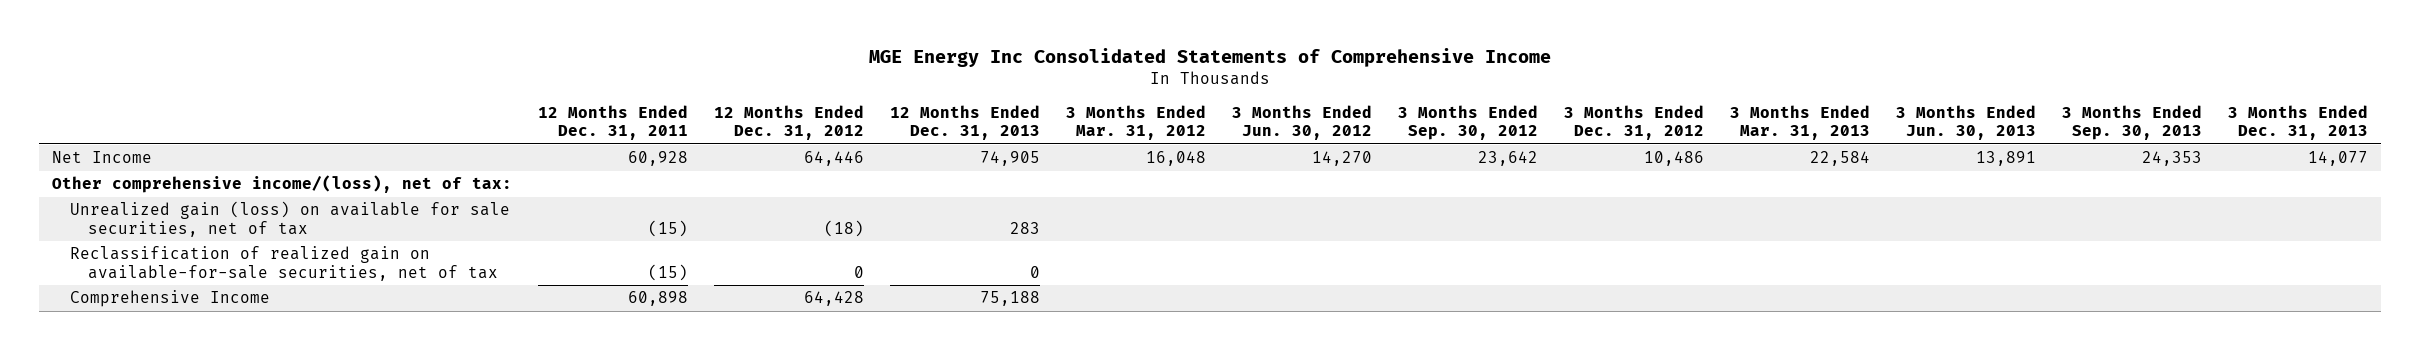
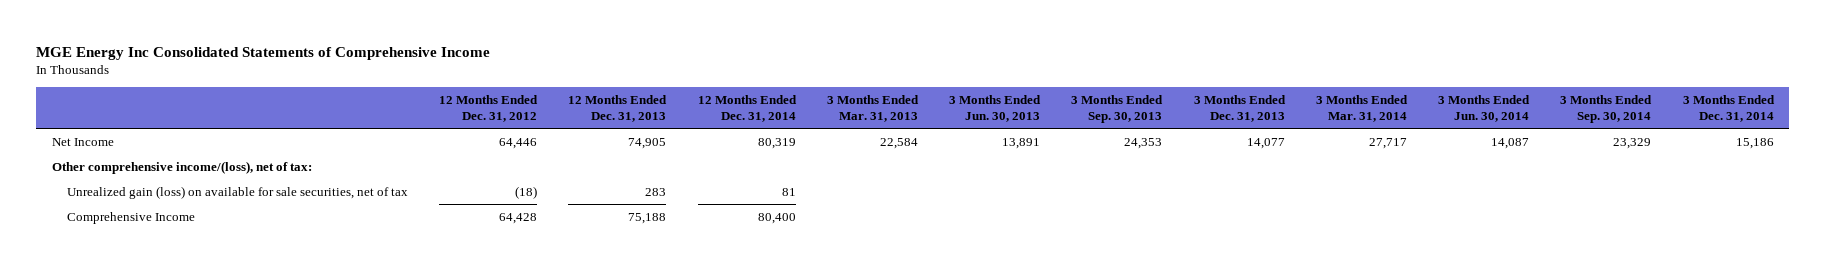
[538,105,689,141] 12 Months Ended Dec. 31, 2011 -> none
[1066,105,1207,141] 3 Months Ended Mar. 31, 2012 -> none
[1232,105,1373,141] 3 Months Ended Jun. 30, 2012 -> none
[1398,105,1539,141] 3 Months Ended Sep. 30, 2012 -> none
[1564,105,1705,141] 3 Months Ended Dec. 31, 2012 -> none
none -> [697,94,797,123] 12 Months Ended Dec. 31, 2014
none -> [1315,94,1408,123] 3 Months Ended Mar. 31, 2014
none -> [1438,94,1531,123] 3 Months Ended Jun. 30, 2014
none -> [1560,94,1653,124] 3 Months Ended Sep. 30, 2014
none -> [1682,94,1775,123] 3 Months Ended Dec. 31, 2014
[70,246,499,281] Reclassification of realized gain on available-for-sale securities, net of tax -> none

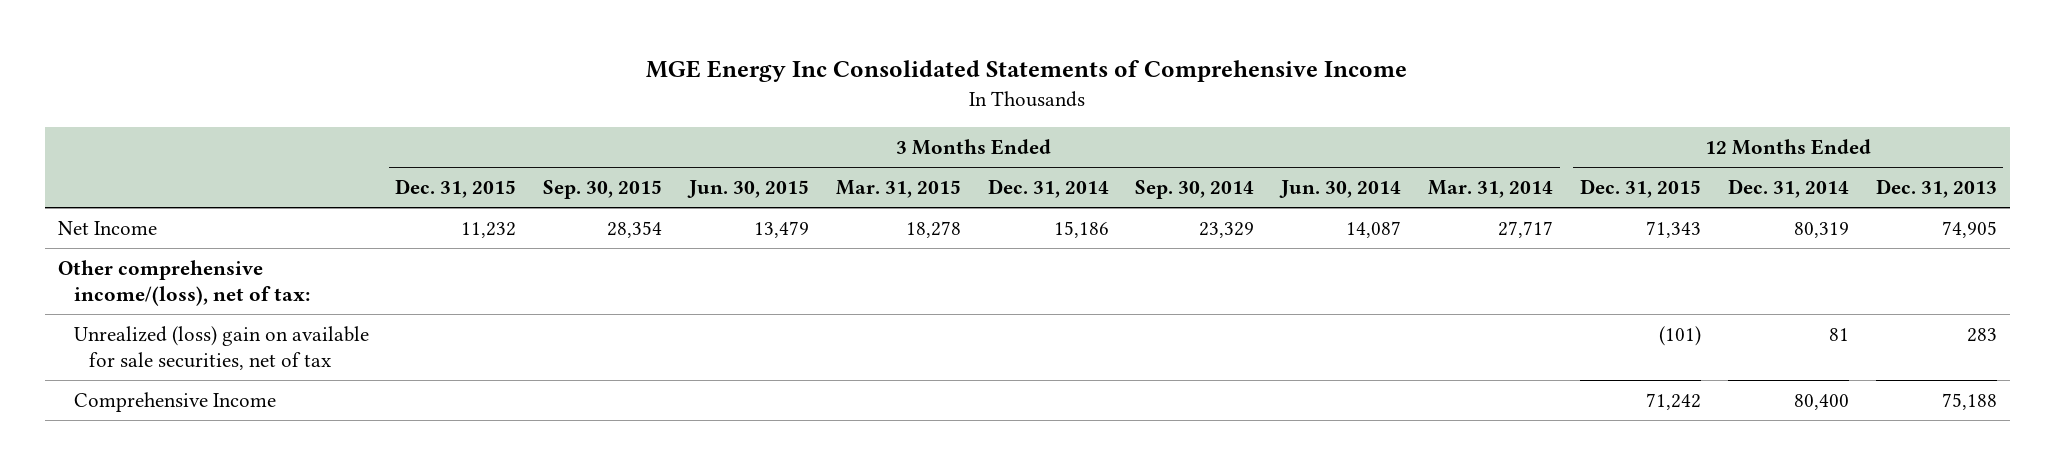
[439,94,539,123] 12 Months Ended Dec. 31, 2012 -> none
[826,94,919,123] 3 Months Ended Mar. 31, 2013 -> none
[949,94,1042,123] 3 Months Ended Jun. 30, 2013 -> none
[1071,94,1164,124] 3 Months Ended Sep. 30, 2013 -> none
[1193,94,1286,123] 3 Months Ended Dec. 31, 2013 -> none
none -> [395,179,517,199] Dec. 31, 2015
none -> [543,180,663,200] Sep. 30, 2015
none -> [687,180,810,199] Jun. 30, 2015
none -> [835,180,961,199] Mar. 31, 2015
none -> [1579,179,1701,199] Dec. 31, 2015
[66,185,408,199] Unrealized gain (loss) on available for sale securities, net of tax -> [73,325,369,370] Unrealized (loss) gain on available for sale securities, net of tax

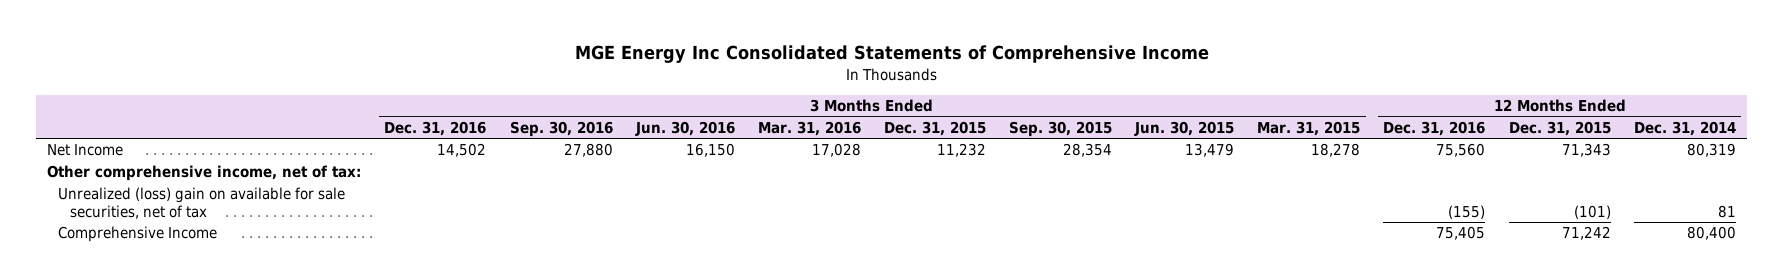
[987,179,1109,199] Dec. 31, 2014 -> none
[1135,180,1255,200] Sep. 30, 2014 -> none
[1279,180,1402,199] Jun. 30, 2014 -> none
[1428,180,1554,199] Mar. 31, 2014 -> none
[1875,179,1997,199] Dec. 31, 2013 -> none
none -> [384,120,487,136] Dec. 31, 2016
none -> [509,120,613,137] Sep. 30, 2016
none -> [634,120,735,136] Jun. 30, 2016
none -> [757,120,861,136] Mar. 31, 2016
none -> [1383,120,1486,136] Dec. 31, 2016
[58,259,310,306] Other comprehensive income/(loss), net of tax: -> [47,165,362,182] Other comprehensive income, net of tax:

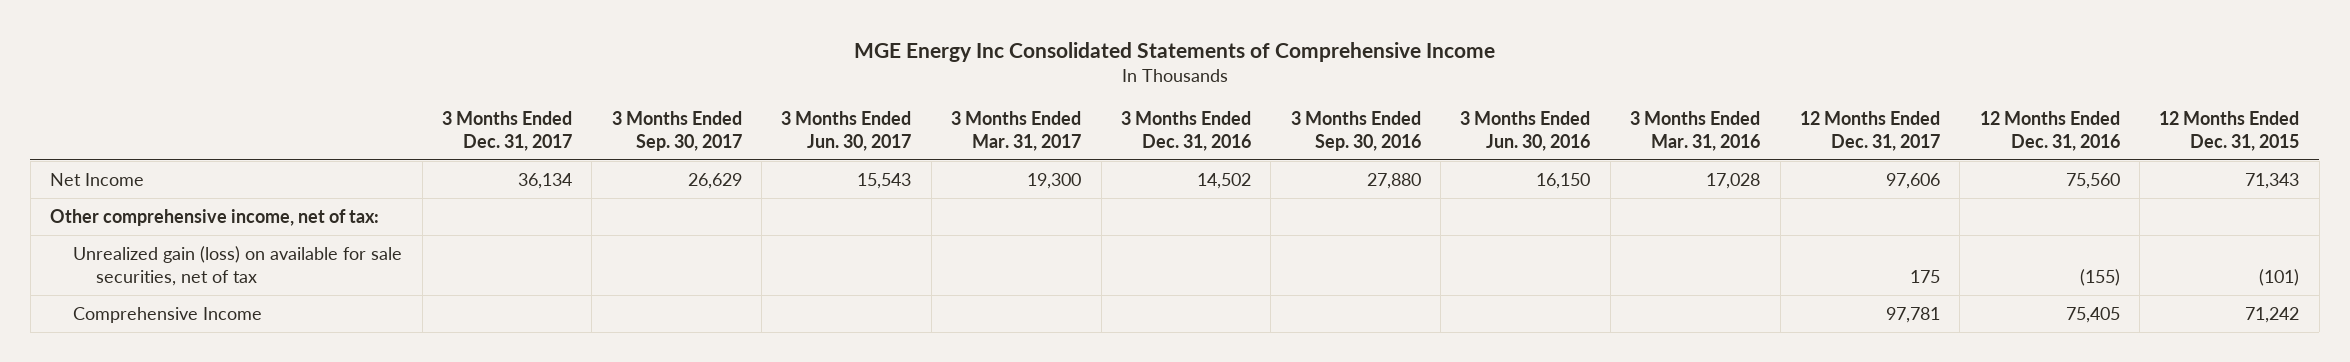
[883,120,986,136] Dec. 31, 2015 -> none
[1009,120,1113,137] Sep. 30, 2015 -> none
[1134,120,1235,136] Jun. 30, 2015 -> none
[1257,120,1361,136] Mar. 31, 2015 -> none
[1633,120,1736,136] Dec. 31, 2014 -> none
none -> [441,110,572,151] 3 Months Ended Dec. 31, 2017
none -> [611,110,742,151] 3 Months Ended Sep. 30, 2017
none -> [781,110,912,151] 3 Months Ended Jun. 30, 2017
none -> [951,110,1082,151] 3 Months Ended Mar. 31, 2017
none -> [1799,110,1940,151] 12 Months Ended Dec. 31, 2017
[58,187,346,219] Unrealized (loss) gain on available for sale securities, net of tax -> [73,245,403,286] Unrealized gain (loss) on available for sale securities, net of tax

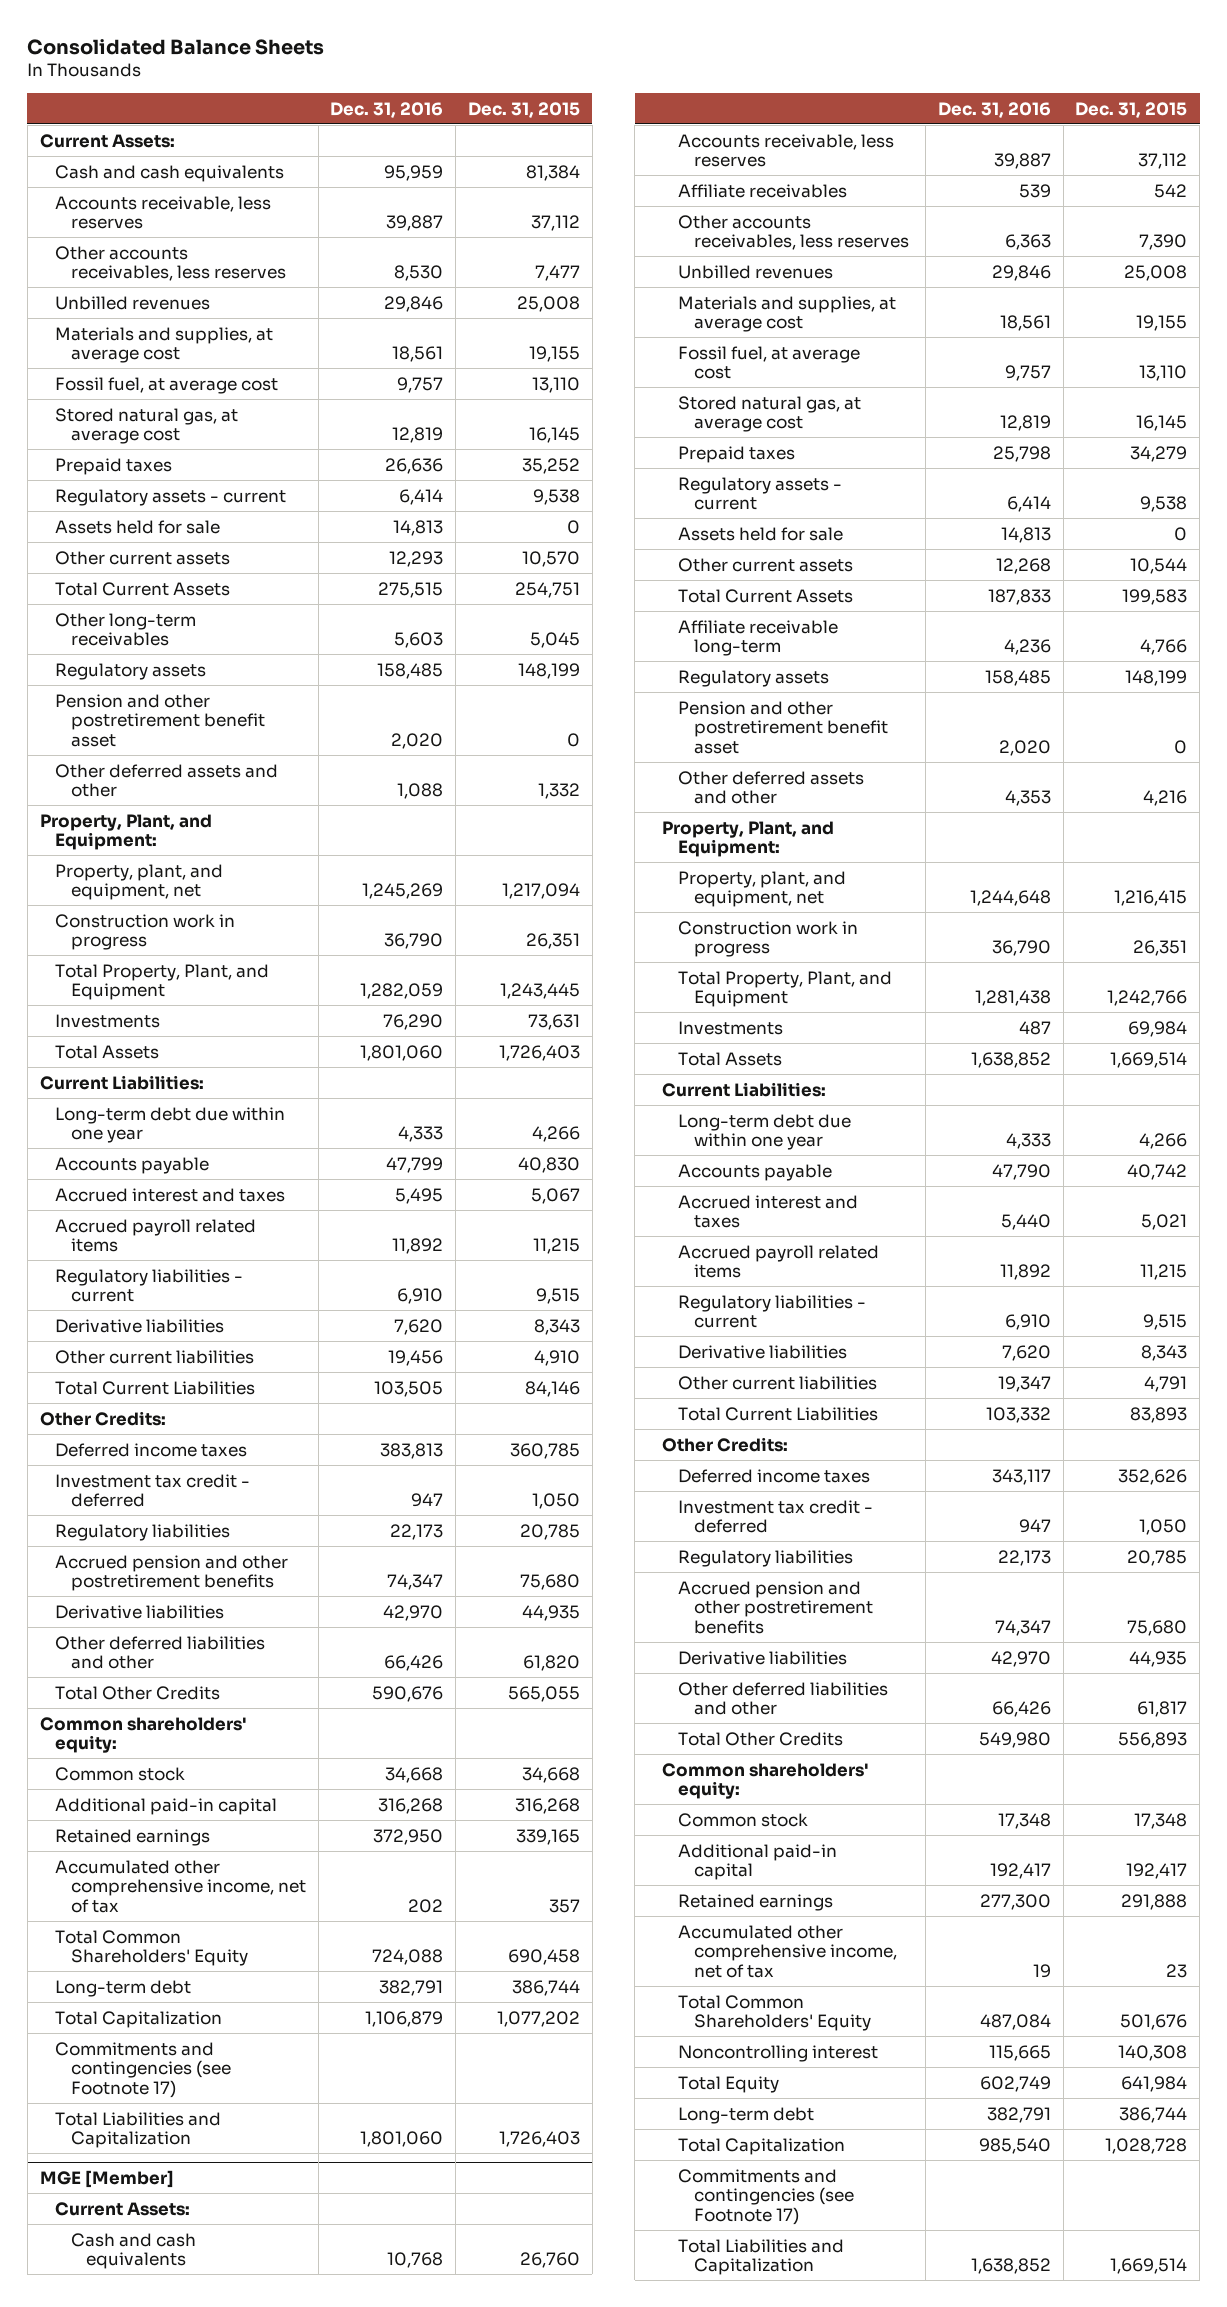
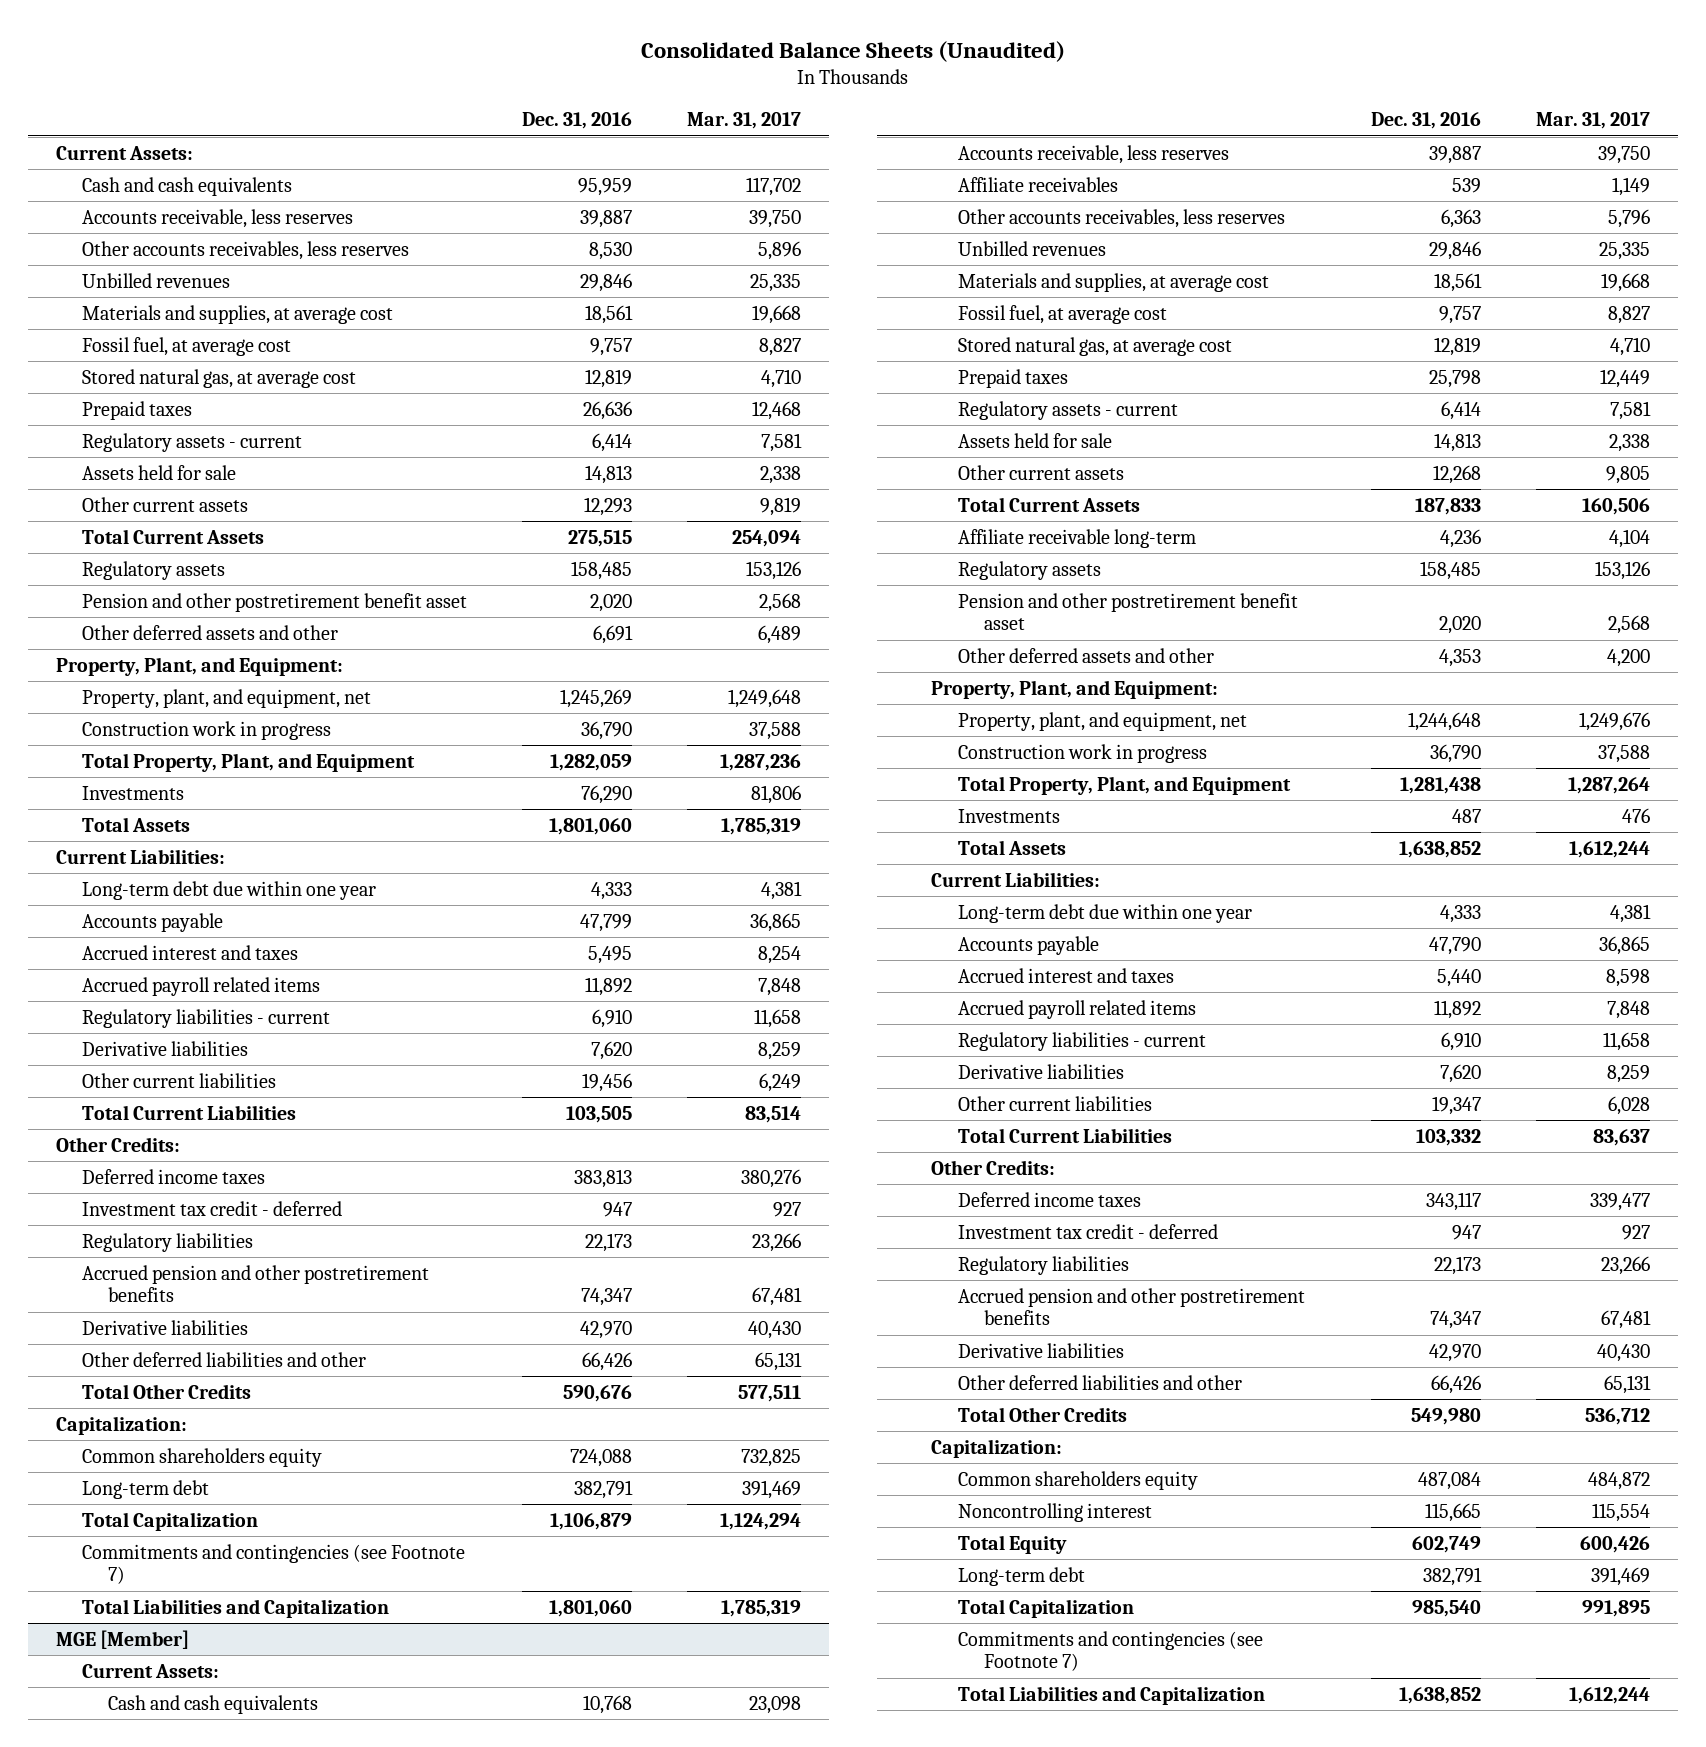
[27,38,325,55] Consolidated Balance Sheets -> [640,41,1065,63] Consolidated Balance Sheets (Unaudited)
[467,101,580,118] Dec. 31, 2015 -> none
none -> [687,112,802,130] Mar. 31, 2017
[55,612,197,647] Other long-term receivables -> none
[397,783,444,800] 1,088 -> [593,624,634,644] 6,691
[39,1716,247,1754] Common shareholders' equity: -> none
[55,1766,186,1781] Common stock -> none
[55,1797,278,1815] Additional paid-in capital -> none
[55,1828,211,1846] Retained earnings -> none
[55,1859,306,1913] Accumulated other comprehensive income, net of tax -> none
none -> [55,1415,187,1435] Capitalization:
[55,1929,248,1967] Total Common Shareholders' Equity -> [82,1447,323,1467] Common shareholders equity
[55,2041,231,2098] Commitments and contingencies (see Footnote 17) -> [82,1543,466,1585] Commitments and contingencies (see Footnote 7)
[662,1762,870,1800] Common shareholders' equity: -> none
[678,1812,809,1827] Common stock -> none
[678,1843,838,1881] Additional paid-in capital -> none
[678,1893,834,1911] Retained earnings -> none
[678,1924,897,1978] Accumulated other comprehensive income, net of tax -> none
none -> [931,1438,1063,1458] Capitalization:
[678,1994,871,2032] Total Common Shareholders' Equity -> [957,1470,1198,1490] Common shareholders equity
[678,2168,854,2225] Commitments and contingencies (see Footnote 17) -> [957,1630,1263,1672] Commitments and contingencies (see Footnote 7)

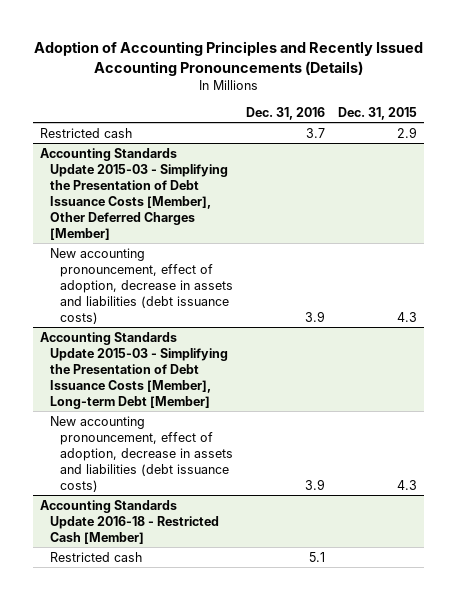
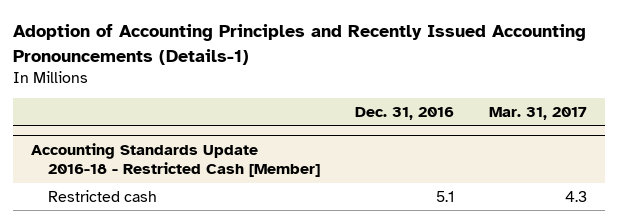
[33,40,423,76] Adoption of Accounting Principles and Recently Issued Accounting Pronouncements (Details) -> [13,24,587,65] Adoption of Accounting Principles and Recently Issued Accounting Pronouncements (Details-1)
[338,106,418,120] Dec. 31, 2015 -> none
none -> [489,107,588,121] Mar. 31, 2017
[39,127,132,138] Restricted cash -> none
[39,147,228,240] Accounting Standards Update 2015-03 - Simplifying the Presentation of Debt Issuance Costs [Member], Other Deferred Charges [Member] -> none
[49,247,234,324] New accounting pronouncement, effect of adoption, decrease in assets and liabilities (debt issuance costs) -> none
[39,331,228,409] Accounting Standards Update 2015-03 - Simplifying the Presentation of Debt Issuance Costs [Member], Long-term Debt [Member] -> none
[49,415,234,492] New accounting pronouncement, effect of adoption, decrease in assets and liabilities (debt issuance costs) -> none

